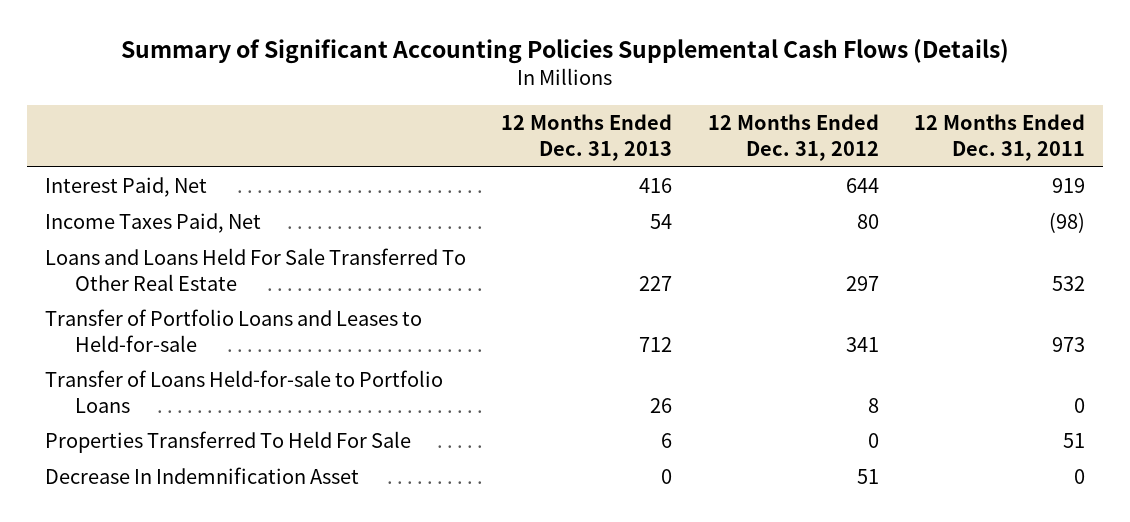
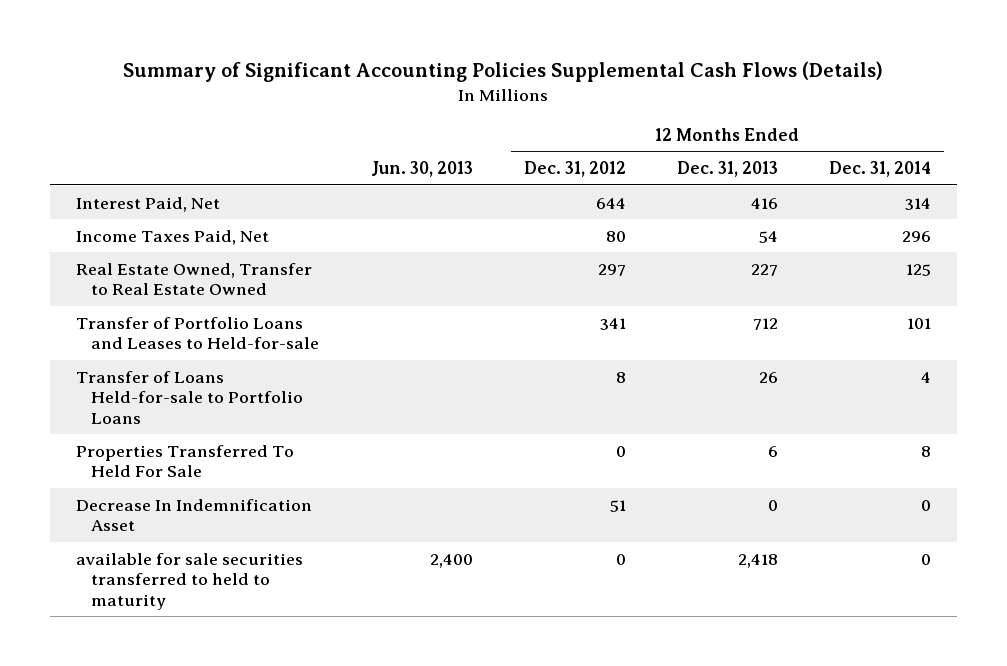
[914,114,1086,162] 12 Months Ended Dec. 31, 2011 -> none
none -> [370,161,473,178] Jun. 30, 2013
none -> [829,161,932,178] Dec. 31, 2014
[44,248,466,291] Loans and Loans Held For Sale Transferred To Other Real Estate -> [75,262,312,296] Real Estate Owned, Transfer to Real Estate Owned
none -> [75,552,303,610] available for sale securities transferred to held to maturity

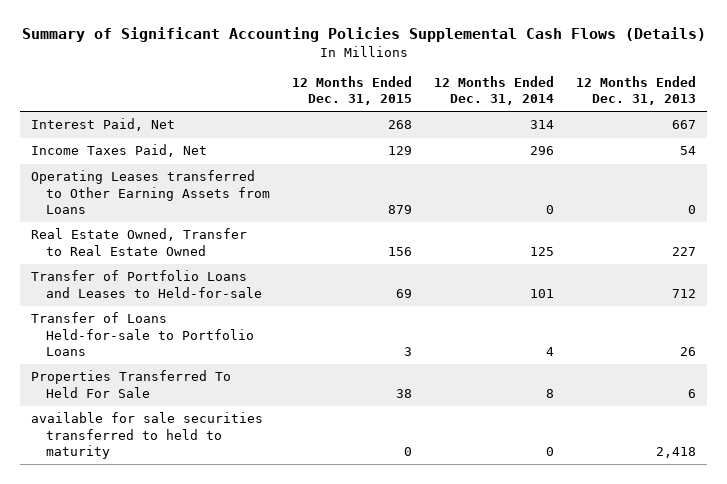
[370,161,473,178] Jun. 30, 2013 -> none
[523,161,626,178] Dec. 31, 2012 -> none
none -> [291,76,412,106] 12 Months Ended Dec. 31, 2015
[750,197,778,209] 416 -> [672,120,697,130] 667
none -> [30,170,270,214] Operating Leases transferred to Other Earning Assets from Loans
[75,498,312,532] Decrease In Indemnification Asset -> none

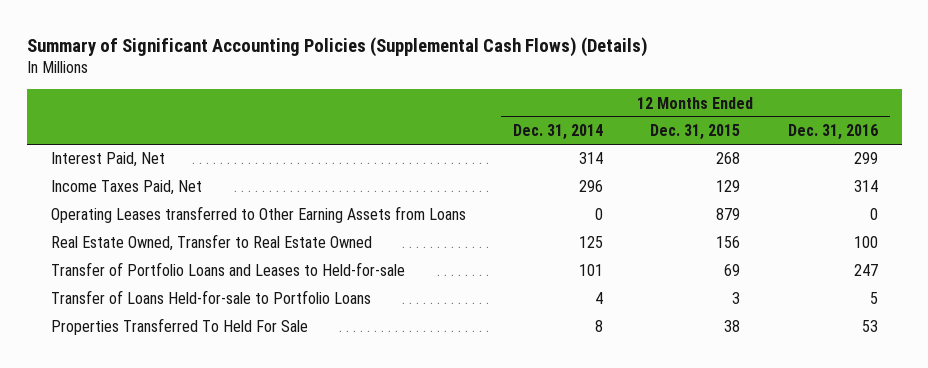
[21,27,706,43] Summary of Significant Accounting Policies Supplemental Cash Flows (Details) -> [26,36,648,57] Summary of Significant Accounting Policies (Supplemental Cash Flows) (Details)
[576,76,697,106] 12 Months Ended Dec. 31, 2013 -> none
none -> [787,124,878,141] Dec. 31, 2016
[30,412,263,459] available for sale securities transferred to held to maturity -> none

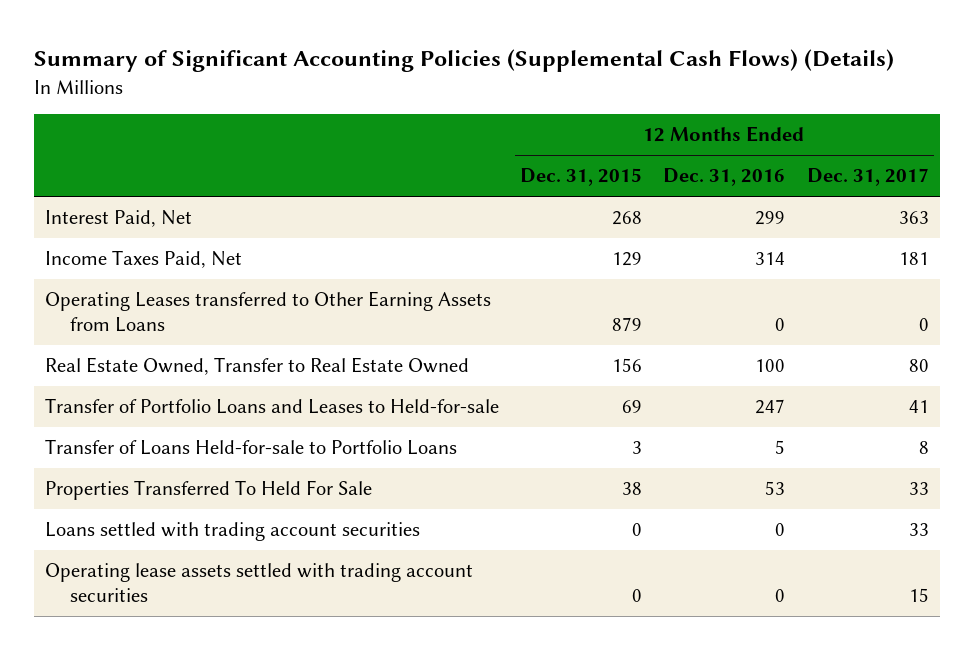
[512,124,603,141] Dec. 31, 2014 -> none
none -> [806,168,929,187] Dec. 31, 2017
none -> [44,522,420,542] Loans settled with trading account securities
none -> [44,563,473,603] Operating lease assets settled with trading account securities

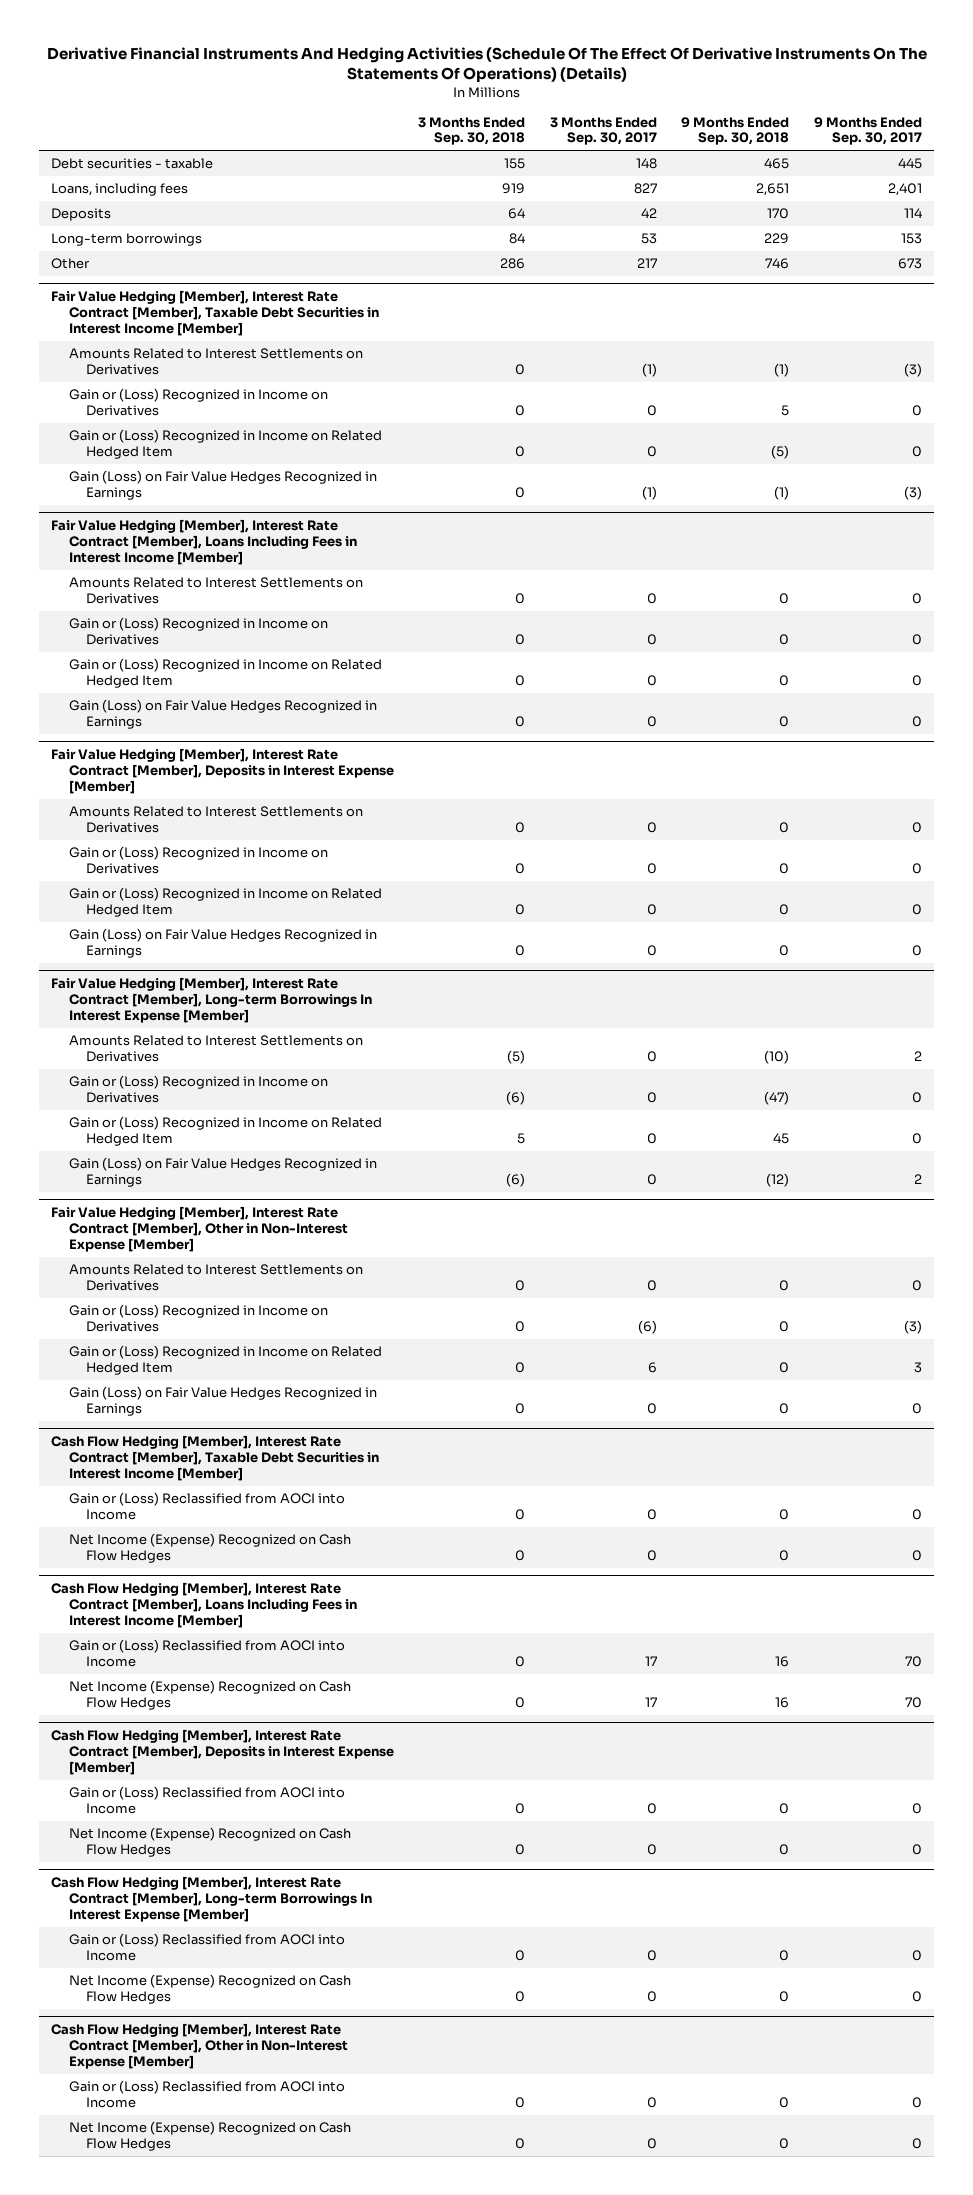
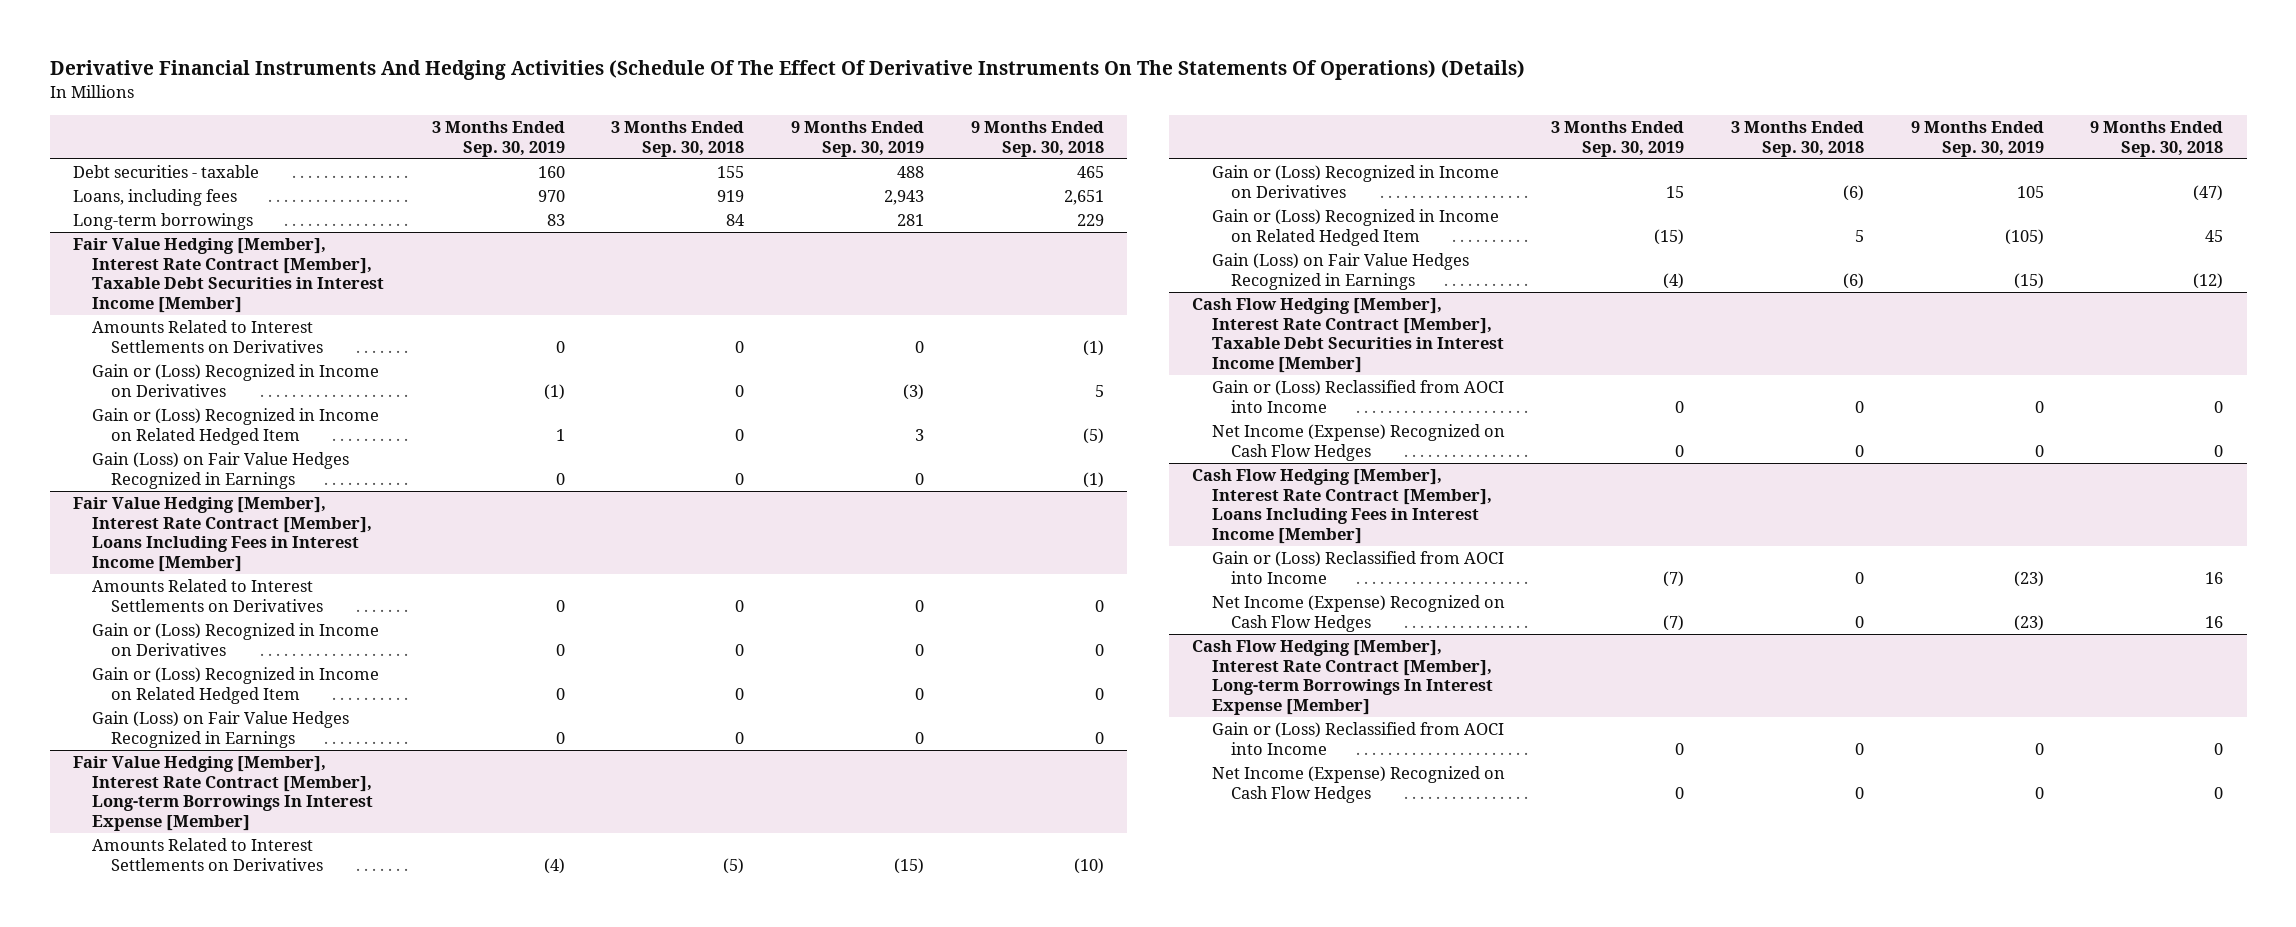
[549,116,657,146] 3 Months Ended Sep. 30, 2017 -> none
[813,116,922,146] 9 Months Ended Sep. 30, 2017 -> none
none -> [431,120,565,157] 3 Months Ended Sep. 30, 2019
none -> [791,120,925,157] 9 Months Ended Sep. 30, 2019
[51,208,112,222] Deposits -> none
[51,258,91,270] Other -> none
[51,748,394,794] Fair Value Hedging [Member], Interest Rate Contract [Member], Deposits in Interest Expense [Member] -> none
[68,806,363,834] Amounts Related to Interest Settlements on Derivatives -> none
[68,846,328,875] Gain or (Loss) Recognized in Income on Derivatives -> none
[68,887,382,918] Gain or (Loss) Recognized in Income on Related Hedged Item -> none
[68,928,377,959] Gain (Loss) on Fair Value Hedges Recognized in Earnings -> none
[51,1206,348,1252] Fair Value Hedging [Member], Interest Rate Contract [Member], Other in Non-Interest Expense [Member] -> none
[68,1264,363,1292] Amounts Related to Interest Settlements on Derivatives -> none
[68,1304,328,1333] Gain or (Loss) Recognized in Income on Derivatives -> none
[68,1345,382,1376] Gain or (Loss) Recognized in Income on Related Hedged Item -> none
[68,1386,377,1417] Gain (Loss) on Fair Value Hedges Recognized in Earnings -> none
[51,1729,394,1775] Cash Flow Hedging [Member], Interest Rate Contract [Member], Deposits in Interest Expense [Member] -> none
[68,1786,345,1815] Gain or (Loss) Reclassified from AOCI into Income -> none
[68,1827,351,1858] Net Income (Expense) Recognized on Cash Flow Hedges -> none
[51,2023,348,2069] Cash Flow Hedging [Member], Interest Rate Contract [Member], Other in Non-Interest Expense [Member] -> none
[68,2080,345,2109] Gain or (Loss) Reclassified from AOCI into Income -> none
[68,2121,351,2152] Net Income (Expense) Recognized on Cash Flow Hedges -> none

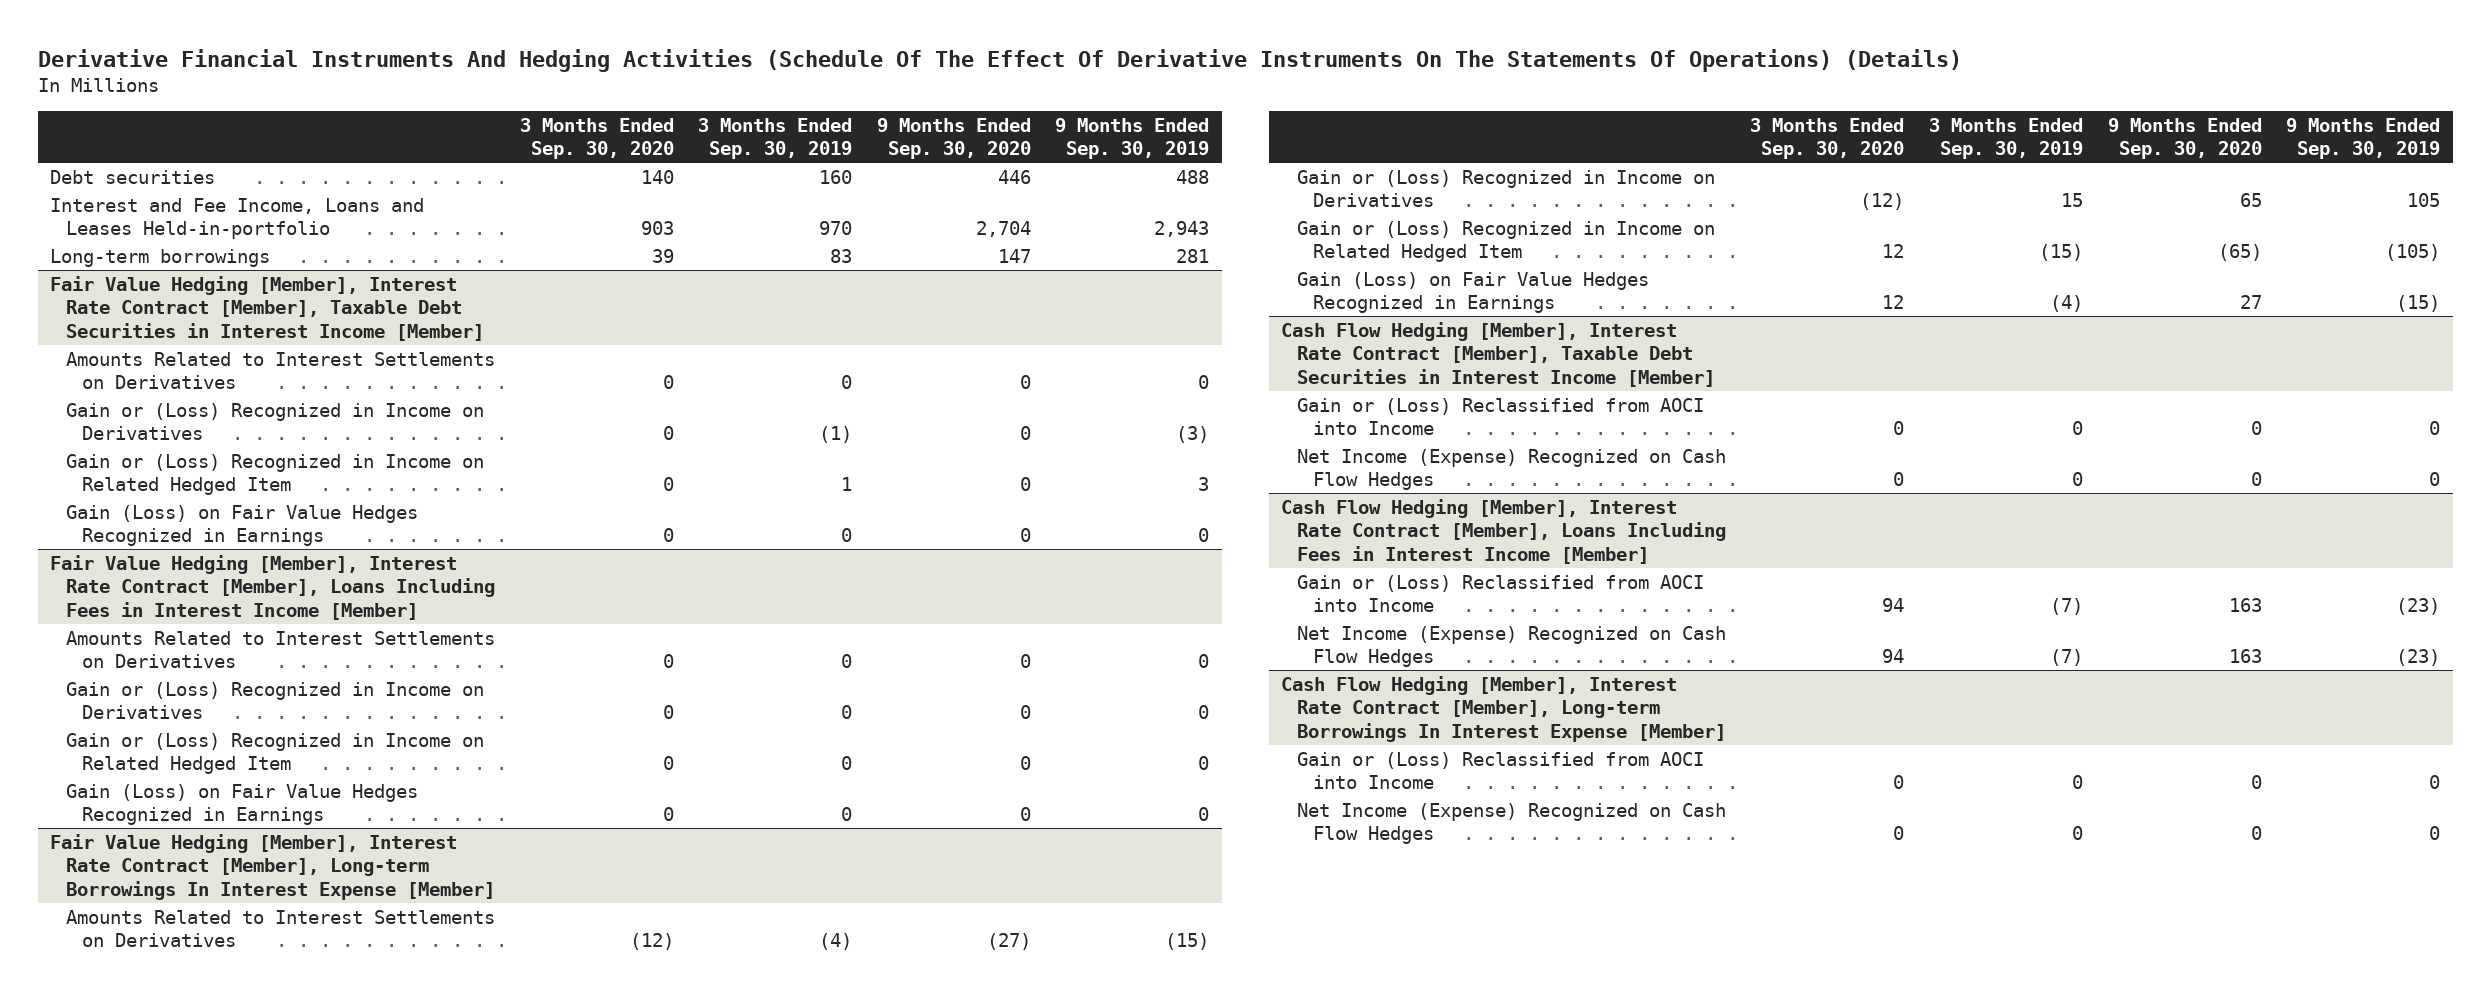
[611,120,745,157] 3 Months Ended Sep. 30, 2018 -> none
[970,120,1104,157] 9 Months Ended Sep. 30, 2018 -> none
none -> [519,117,674,160] 3 Months Ended Sep. 30, 2020
none -> [876,117,1031,160] 9 Months Ended Sep. 30, 2020
[72,165,259,179] Debt securities - taxable -> [49,169,215,184] Debt securities
[72,189,237,207] Loans, including fees -> [49,197,424,240] Interest and Fee Income, Loans and Leases Held-in-portfolio

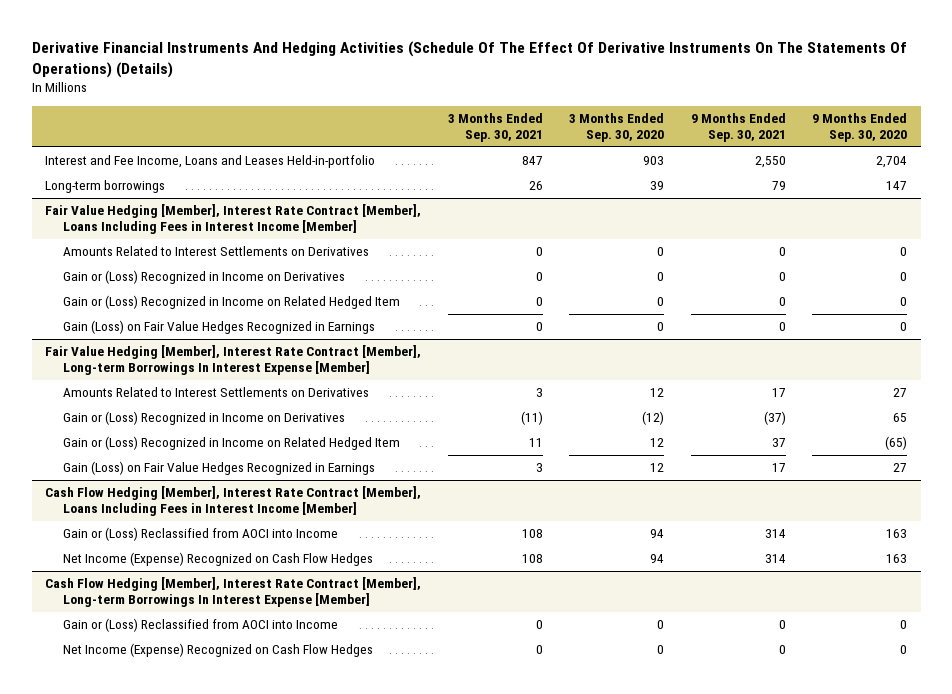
[698,117,853,160] 3 Months Ended Sep. 30, 2019 -> none
[1055,117,1210,160] 9 Months Ended Sep. 30, 2019 -> none
none -> [447,112,543,142] 3 Months Ended Sep. 30, 2021
none -> [690,112,786,142] 9 Months Ended Sep. 30, 2021
[49,169,215,184] Debt securities -> none
[49,275,484,341] Fair Value Hedging [Member], Interest Rate Contract [Member], Taxable Debt Securities in Interest Income [Member] -> none
[65,351,495,390] Amounts Related to Interest Settlements on Derivatives -> none
[65,402,484,441] Gain or (Loss) Recognized in Income on Derivatives -> none
[65,453,484,496] Gain or (Loss) Recognized in Income on Related Hedged Item -> none
[65,504,418,547] Gain (Loss) on Fair Value Hedges Recognized in Earnings -> none
[629,933,674,951] (12) -> [650,388,665,398] 12
[986,933,1031,951] (27) -> [893,388,908,398] 27
[1280,321,1715,387] Cash Flow Hedging [Member], Interest Rate Contract [Member], Taxable Debt Securities in Interest Income [Member] -> none
[1296,397,1704,436] Gain or (Loss) Reclassified from AOCI into Income -> none
[1296,448,1726,491] Net Income (Expense) Recognized on Cash Flow Hedges -> none

